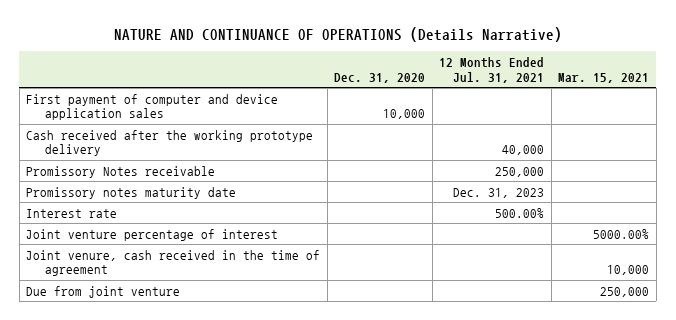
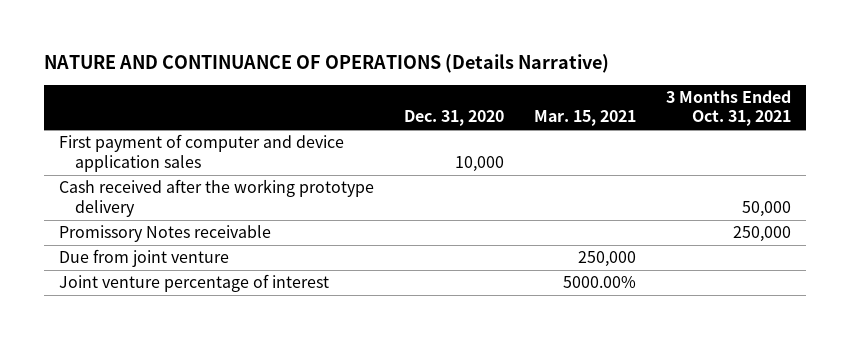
[439,57,545,83] 12 Months Ended Jul. 31, 2021 -> none
none -> [665,89,791,127] 3 Months Ended Oct. 31, 2021
[26,186,237,199] Promissory notes maturity date -> none
[26,208,118,218] Interest rate -> none
[26,249,321,277] Joint venure, cash received in the time of agreement -> none
[26,228,279,241] Joint venture percentage of interest -> [59,274,330,293] Joint venture percentage of interest

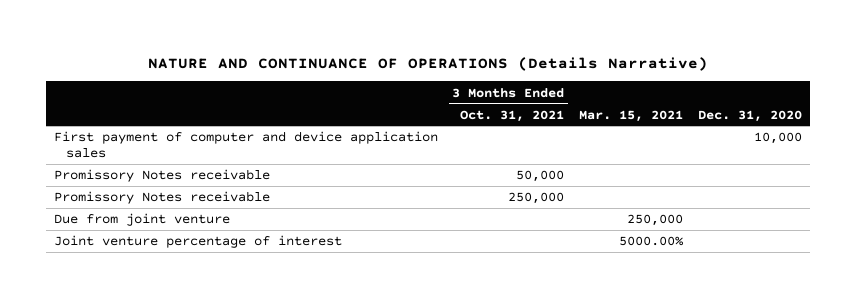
[59,179,375,217] Cash received after the working prototype delivery -> [53,169,270,183] Promissory Notes receivable

